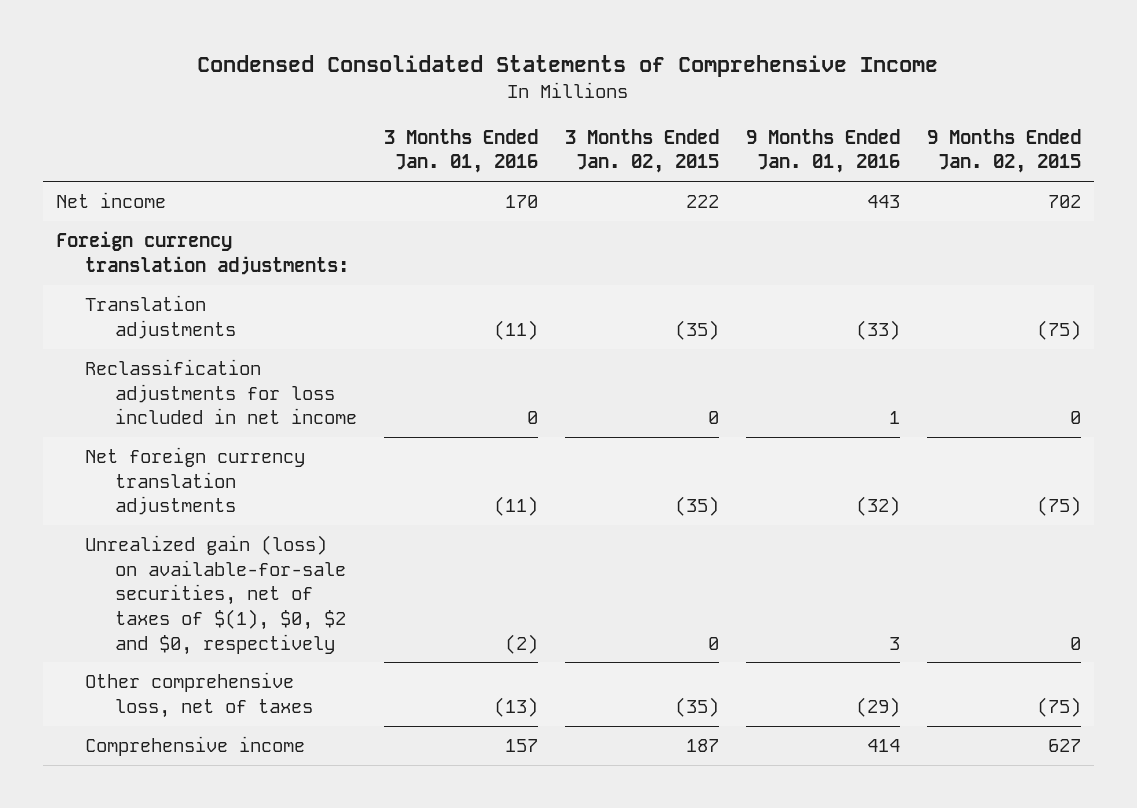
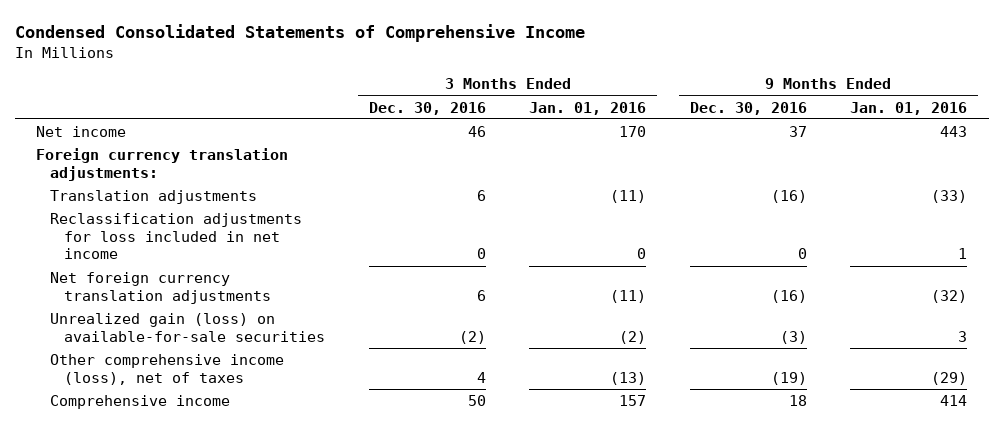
[564,128,719,174] 3 Months Ended Jan. 02, 2015 -> none
[926,128,1081,174] 9 Months Ended Jan. 02, 2015 -> none
none -> [368,101,486,115] Dec. 30, 2016
none -> [689,101,807,115] Dec. 30, 2016
[85,535,346,655] Unrealized gain (loss) on available-for-sale securities, net of taxes of $(1), $0, $2 and $0, respectively -> [50,313,326,342] Unrealized gain (loss) on available-for-sale securities
[85,672,313,718] Other comprehensive loss, net of taxes -> [50,354,285,385] Other comprehensive income (loss), net of taxes

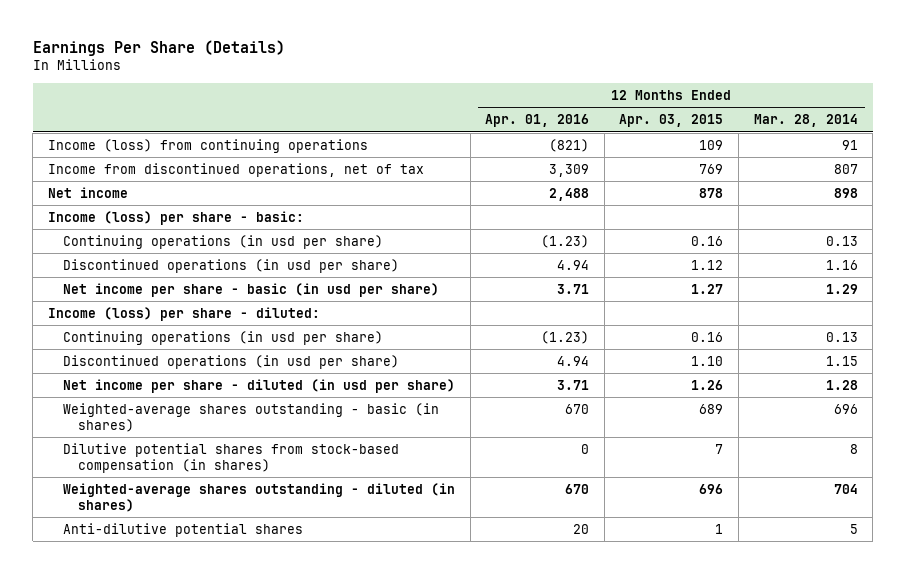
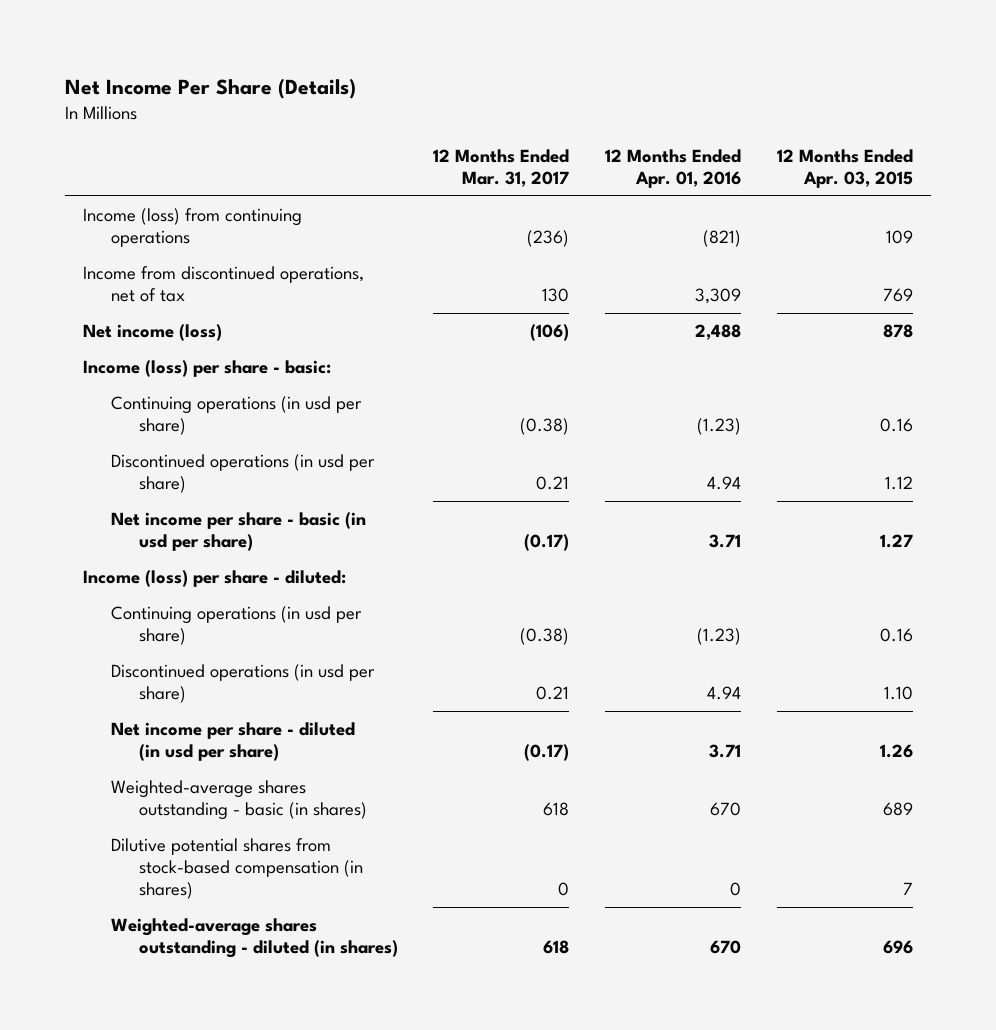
[32,39,285,56] Earnings Per Share (Details) -> [65,78,357,100] Net Income Per Share (Details)
[753,114,858,128] Mar. 28, 2014 -> none
none -> [433,149,570,188] 12 Months Ended Mar. 31, 2017
[47,186,128,198] Net income -> [82,324,222,342] Net income (loss)
[63,522,304,537] Anti-dilutive potential shares -> none

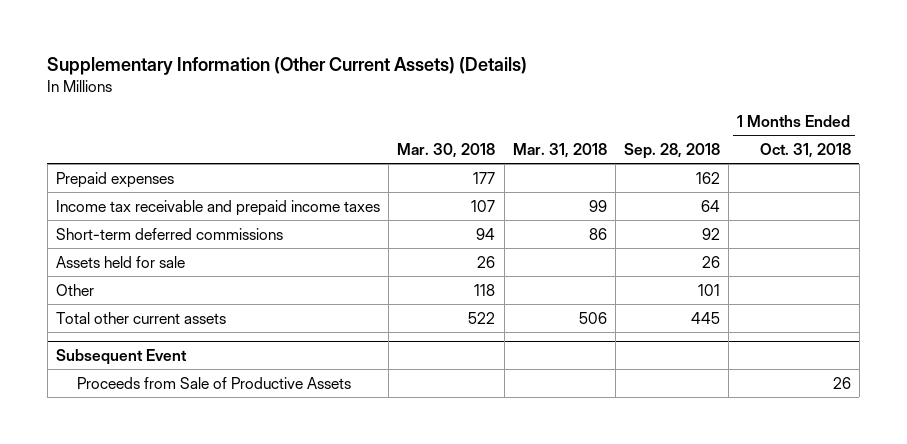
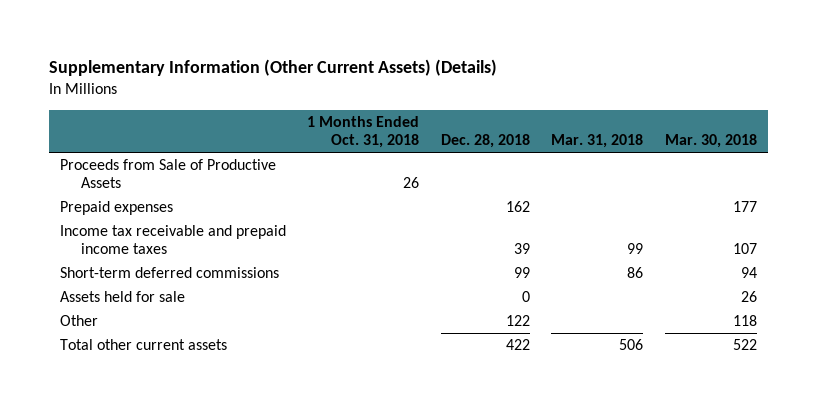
[624,143,721,160] Sep. 28, 2018 -> none
none -> [440,134,530,149] Dec. 28, 2018
none -> [60,159,277,189] Proceeds from Sale of Productive Assets
[56,349,188,366] Subsequent Event -> none
[76,376,351,389] Proceeds from Sale of Productive Assets -> none

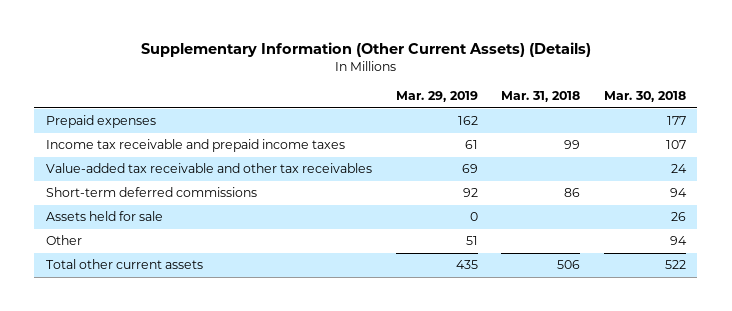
[307,115,420,149] 1 Months Ended Oct. 31, 2018 -> none
[440,134,530,149] Dec. 28, 2018 -> none
none -> [395,91,478,103] Mar. 29, 2019
[60,159,277,189] Proceeds from Sale of Productive Assets -> none
none -> [46,163,373,174] Value-added tax receivable and other tax receivables
[732,315,757,327] 118 -> [669,236,687,246] 94

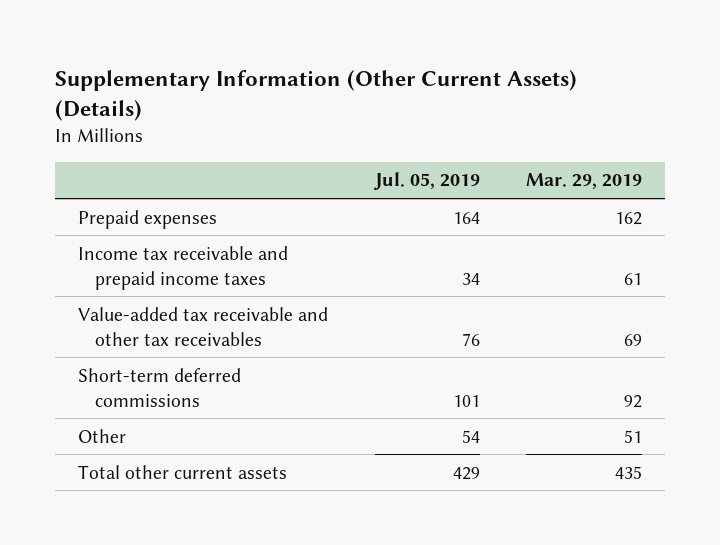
[501,91,581,103] Mar. 31, 2018 -> none
[603,91,686,103] Mar. 30, 2018 -> none
none -> [373,172,480,191] Jul. 05, 2019
[46,211,164,222] Assets held for sale -> none

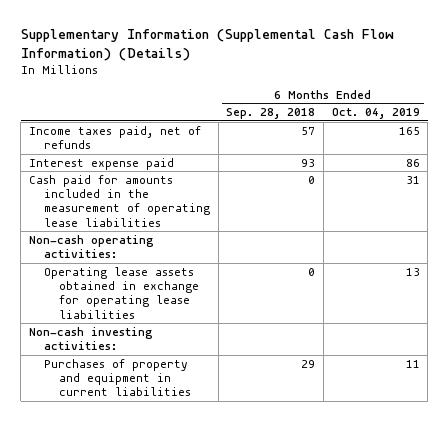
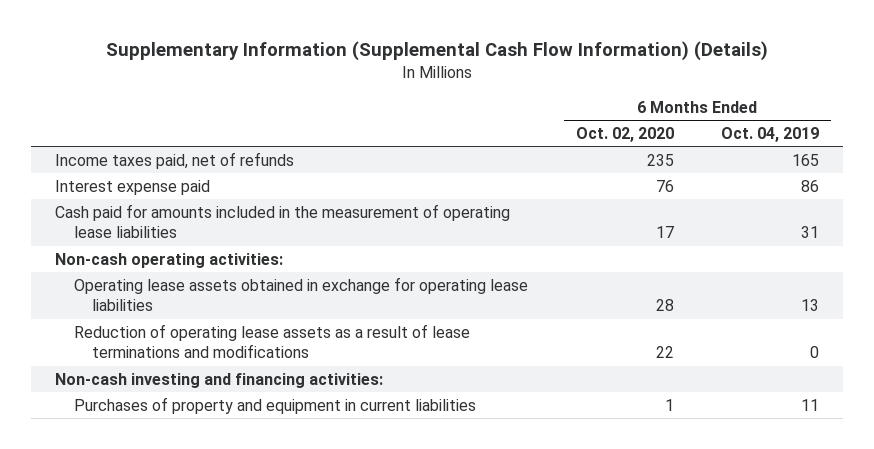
[226,108,316,120] Sep. 28, 2018 -> none
none -> [575,126,674,142] Oct. 02, 2020
none -> [73,323,470,359] Reduction of operating lease assets as a result of lease terminations and modifications
[28,326,153,351] Non-cash investing activities: -> [54,372,383,388] Non-cash investing and financing activities:

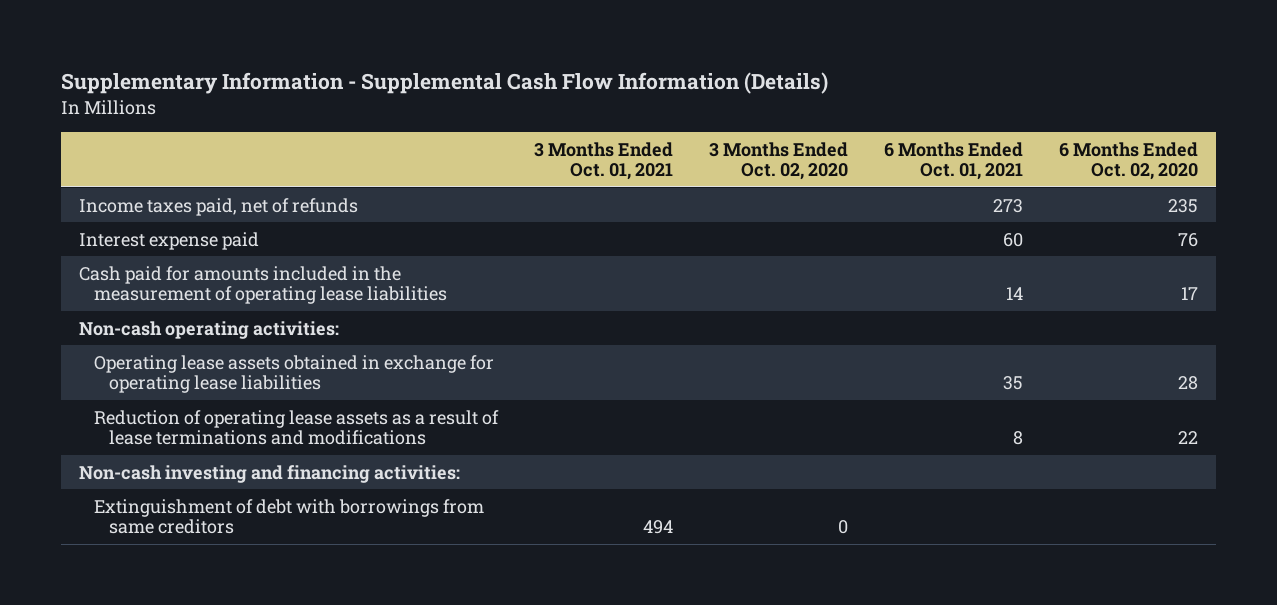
[106,40,769,61] Supplementary Information (Supplemental Cash Flow Information) (Details) -> [61,72,829,95] Supplementary Information - Supplemental Cash Flow Information (Details)
[721,126,820,142] Oct. 04, 2019 -> none
none -> [534,141,674,181] 3 Months Ended Oct. 01, 2021
none -> [708,141,848,181] 3 Months Ended Oct. 02, 2020
none -> [883,141,1023,181] 6 Months Ended Oct. 01, 2021
[73,396,476,414] Purchases of property and equipment in current liabilities -> none
none -> [94,498,485,535] Extinguishment of debt with borrowings from same creditors

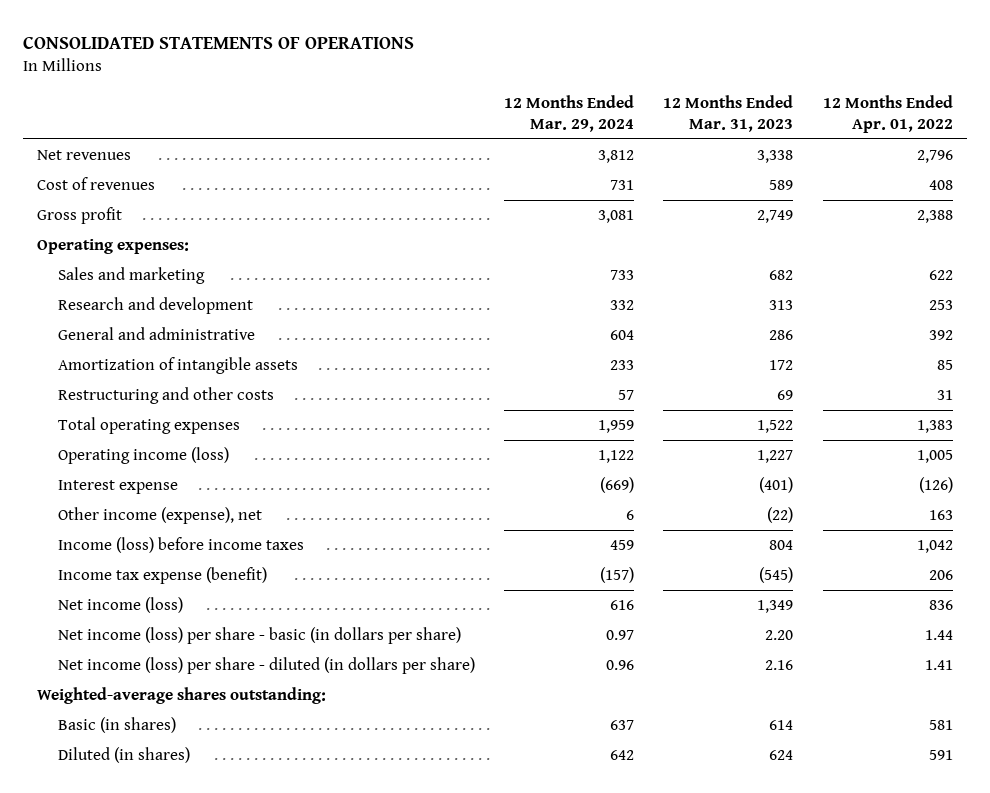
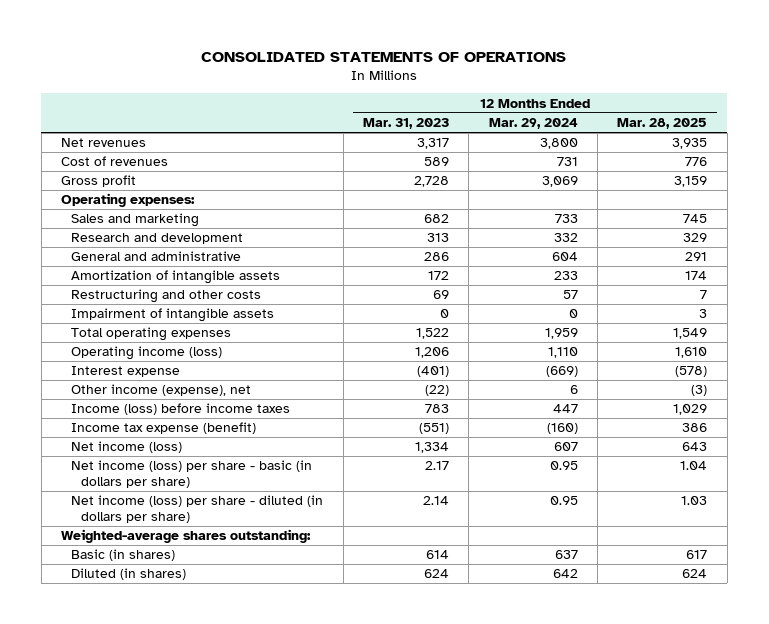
[822,95,953,134] 12 Months Ended Apr. 01, 2022 -> none
none -> [617,117,708,129] Mar. 28, 2025
[598,150,635,164] 3,812 -> [539,138,578,150] 3,800
[757,150,794,164] 3,338 -> [416,138,449,150] 3,317
[598,210,635,224] 3,081 -> [541,176,578,188] 3,069
[757,210,794,224] 2,749 -> [413,176,449,188] 2,728
none -> [71,308,275,323] Impairment of intangible assets
[598,450,635,464] 1,122 -> [547,347,578,359] 1,110
[757,450,794,464] 1,227 -> [414,347,449,359] 1,206
[610,540,635,551] 459 -> [552,404,578,414] 447
[769,540,794,551] 804 -> [424,404,449,414] 783
[600,567,635,584] (157) -> [546,423,578,435] (160)
[759,567,794,584] (545) -> [418,423,449,435] (551)
[610,600,635,611] 616 -> [553,442,578,452] 607
[757,600,794,614] 1,349 -> [414,442,449,454] 1,334
[606,630,635,641] 0.97 -> [549,461,578,471] 0.95
[765,630,794,641] 2.20 -> [424,461,449,471] 2.17
[606,660,635,671] 0.96 -> [549,496,578,506] 0.95
[765,660,794,671] 2.16 -> [422,496,449,506] 2.14

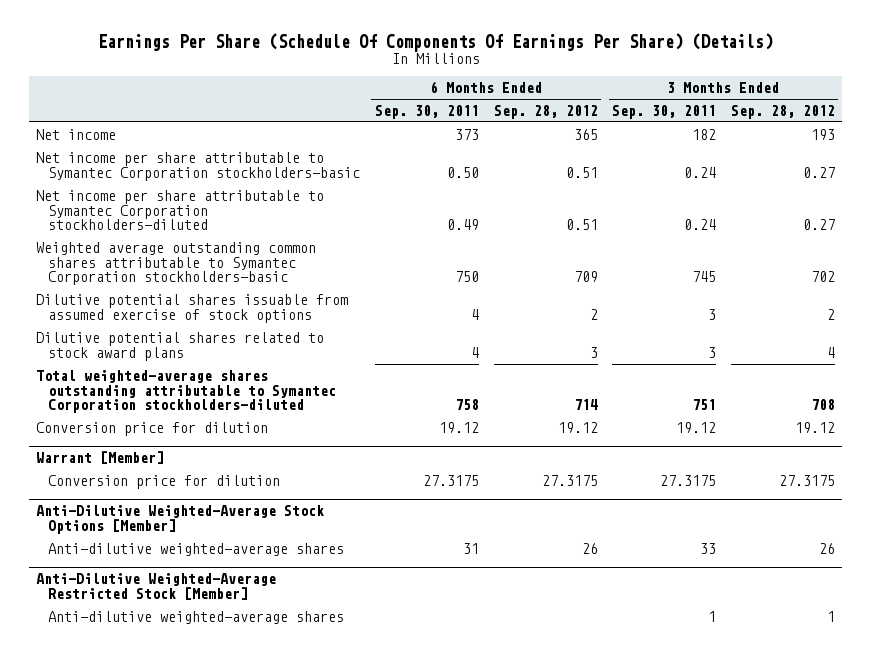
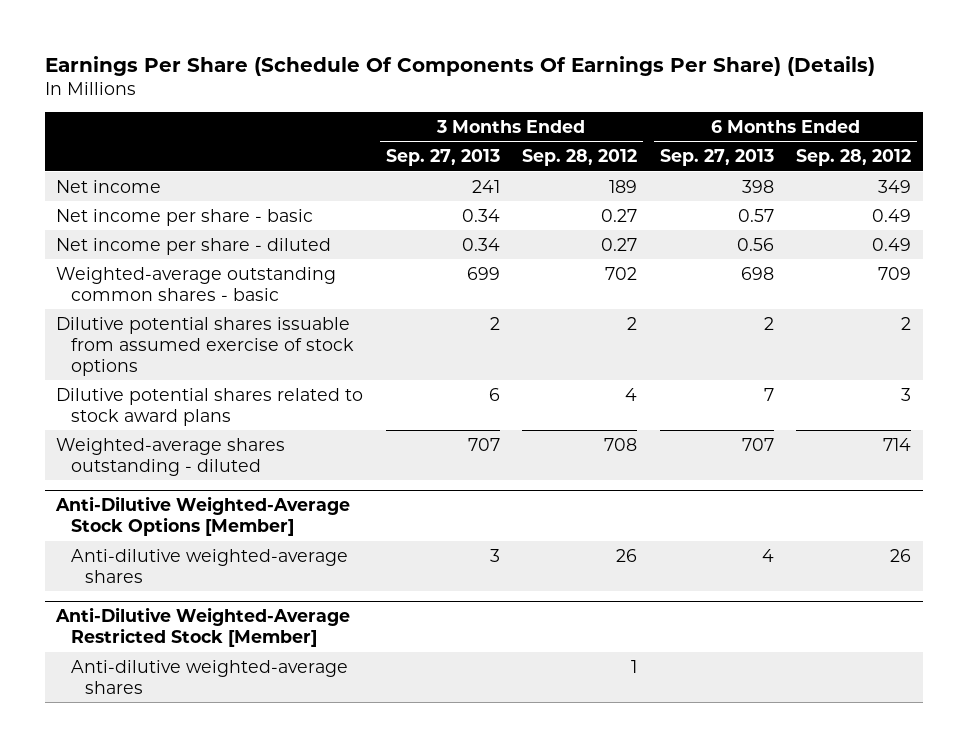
[374,105,479,120] Sep. 30, 2011 -> none
[612,105,717,120] Sep. 30, 2011 -> none
none -> [385,149,500,167] Sep. 27, 2013
none -> [659,149,774,167] Sep. 27, 2013
[573,128,598,140] 365 -> [878,179,912,193] 349
[810,128,835,140] 193 -> [609,179,638,193] 189
[36,151,361,181] Net income per share attributable to Symantec Corporation stockholders-basic -> [55,208,313,226] Net income per share - basic
[565,166,598,178] 0.51 -> [872,208,912,222] 0.49
[36,189,325,231] Net income per share attributable to Symantec Corporation stockholders-diluted -> [55,237,331,255] Net income per share - diluted
[565,219,598,231] 0.51 -> [872,237,912,251] 0.49
[36,241,317,286] Weighted average outstanding common shares attributable to Symantec Corporation stockholders-basic -> [55,266,336,301] Weighted-average outstanding common shares - basic
[36,421,269,436] Conversion price for dilution -> none
[36,451,165,465] Warrant [Member] -> none
[48,474,281,489] Conversion price for dilution -> none
[36,369,337,414] Total weighted-average shares outstanding attributable to Symantec Corporation stockholders-diluted -> [55,437,285,476] Weighted-average shares outstanding - diluted

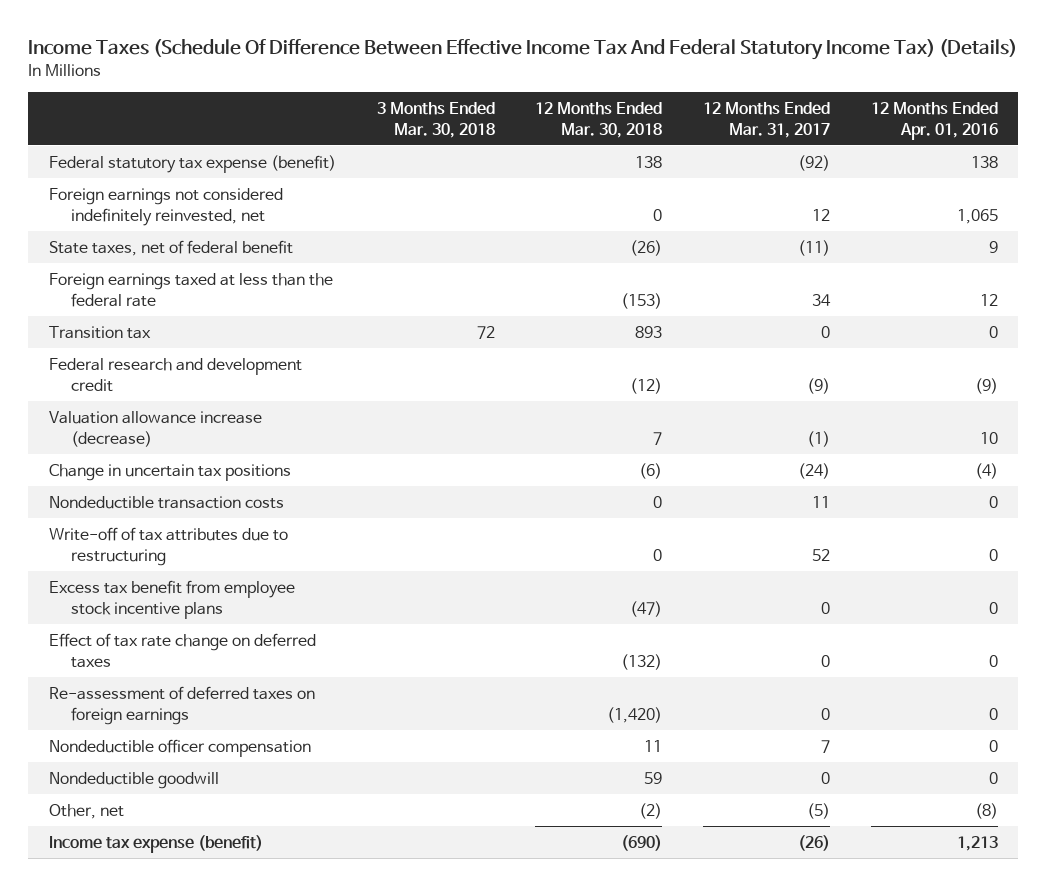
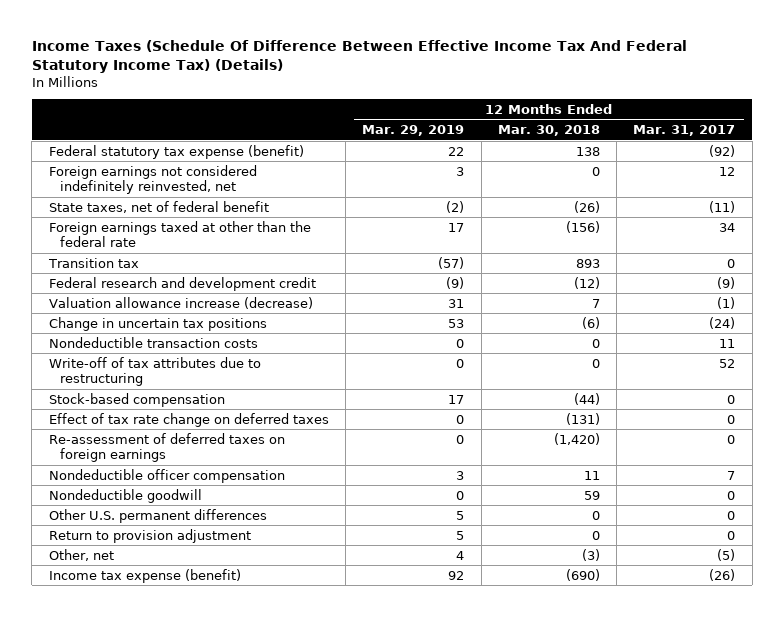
[376,101,495,138] 3 Months Ended Mar. 30, 2018 -> none
[870,101,998,140] 12 Months Ended Apr. 01, 2016 -> none
none -> [362,125,465,137] Mar. 29, 2019
[48,272,333,307] Foreign earnings taxed at less than the federal rate -> [48,220,311,247] Foreign earnings taxed at other than the federal rate
[621,292,663,309] (153) -> [565,220,600,233] (156)
[48,579,295,619] Excess tax benefit from employee stock incentive plans -> none
none -> [48,392,225,407] Stock-based compensation
[621,653,663,670] (132) -> [565,412,600,425] (131)
none -> [48,508,267,523] Other U.S. permanent differences
none -> [48,528,251,543] Return to provision adjustment
[639,802,663,819] (2) -> [581,548,600,561] (3)

